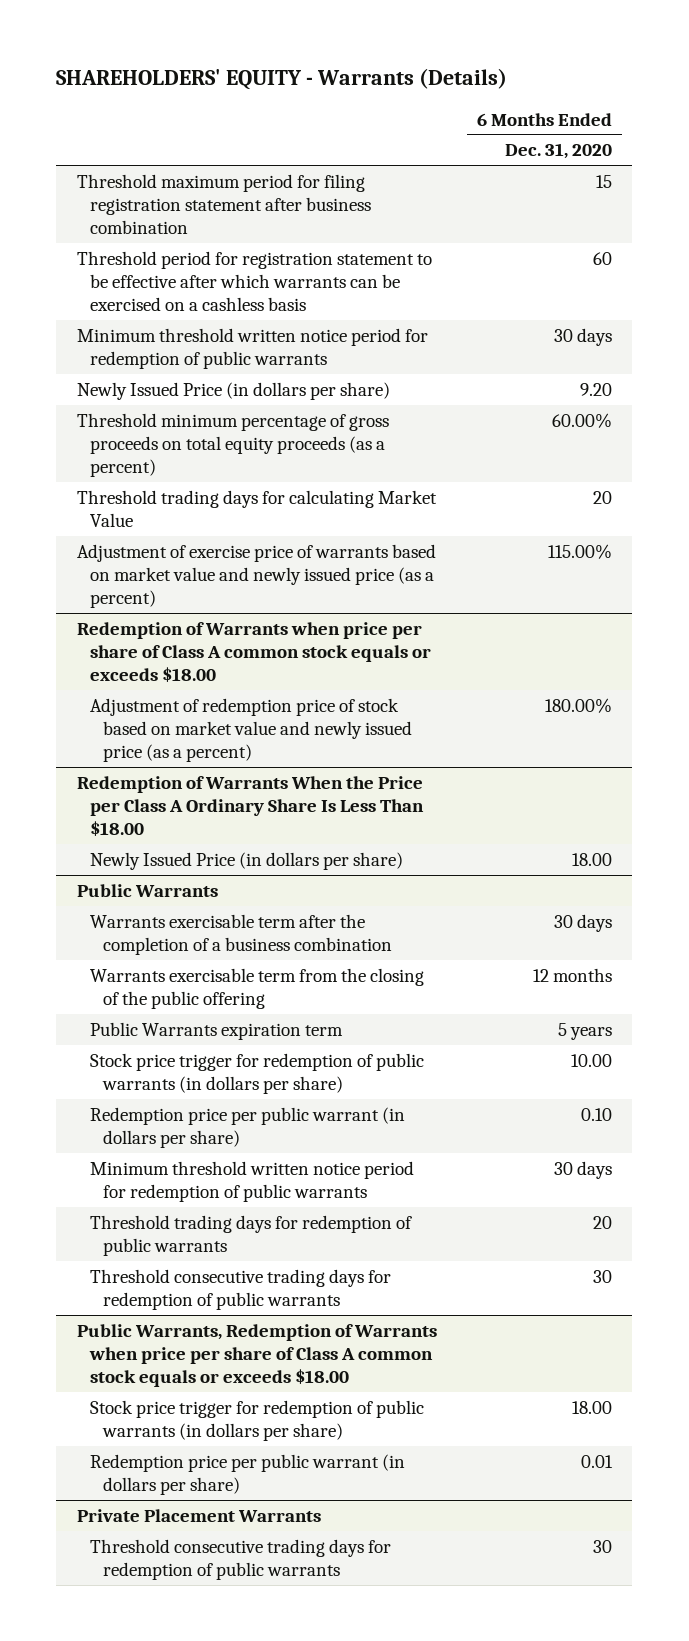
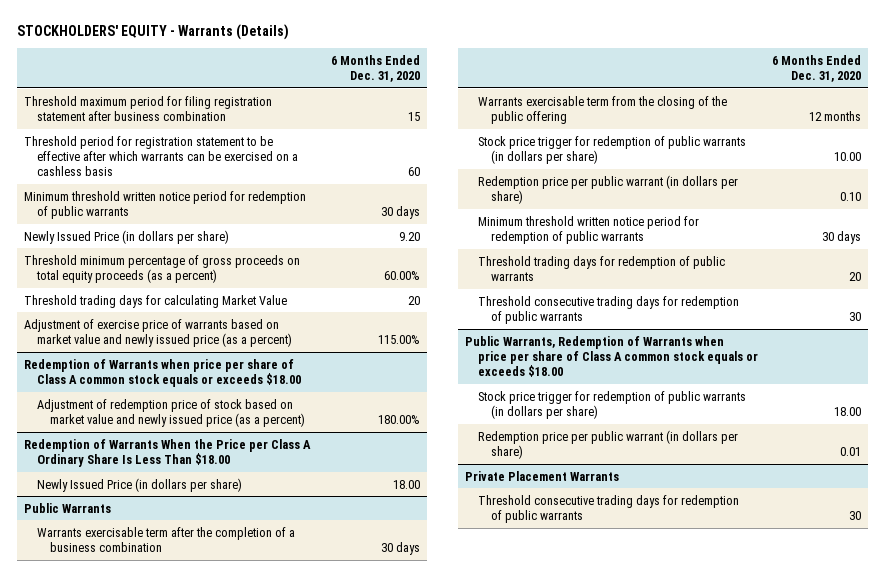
[56,68,508,91] SHAREHOLDERS' EQUITY - Warrants (Details) -> [16,23,289,40] STOCKHOLDERS' EQUITY - Warrants (Details)
[89,1021,343,1040] Public Warrants expiration term -> none

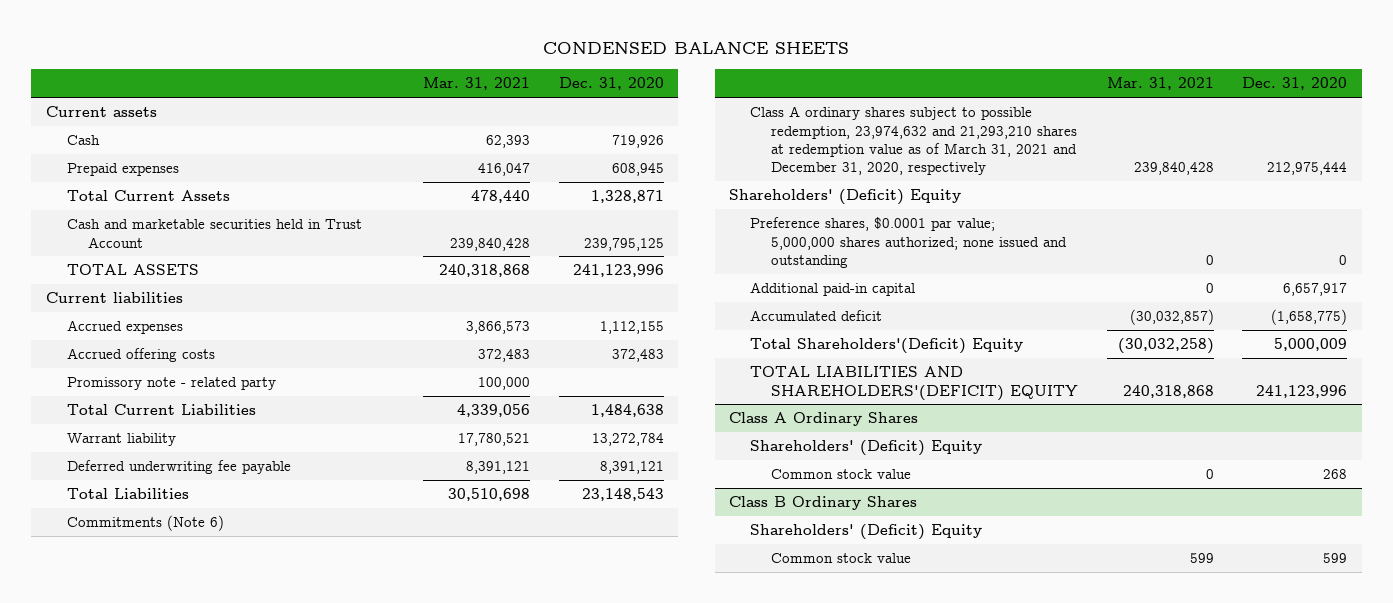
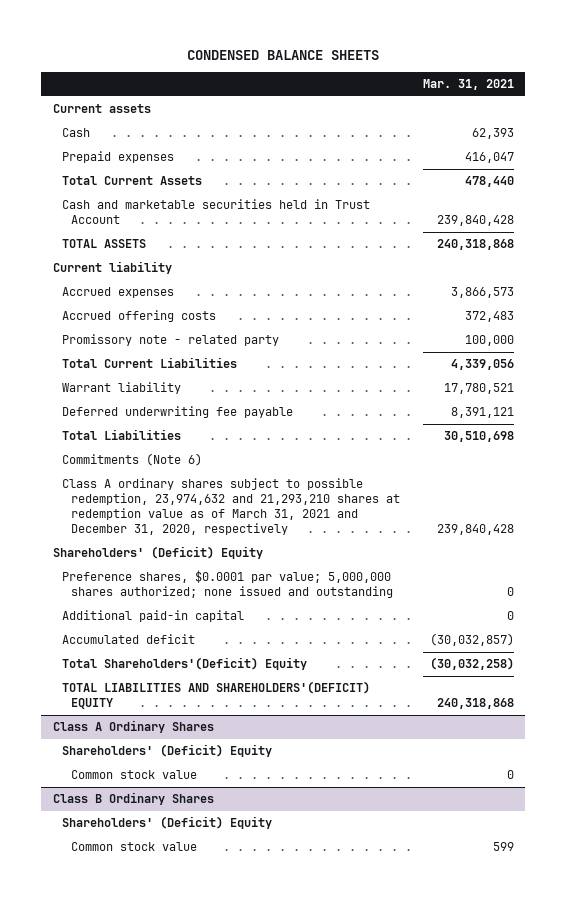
[558,77,664,91] Dec. 31, 2020 -> none
[45,292,183,304] Current liabilities -> [52,261,172,275] Current liability

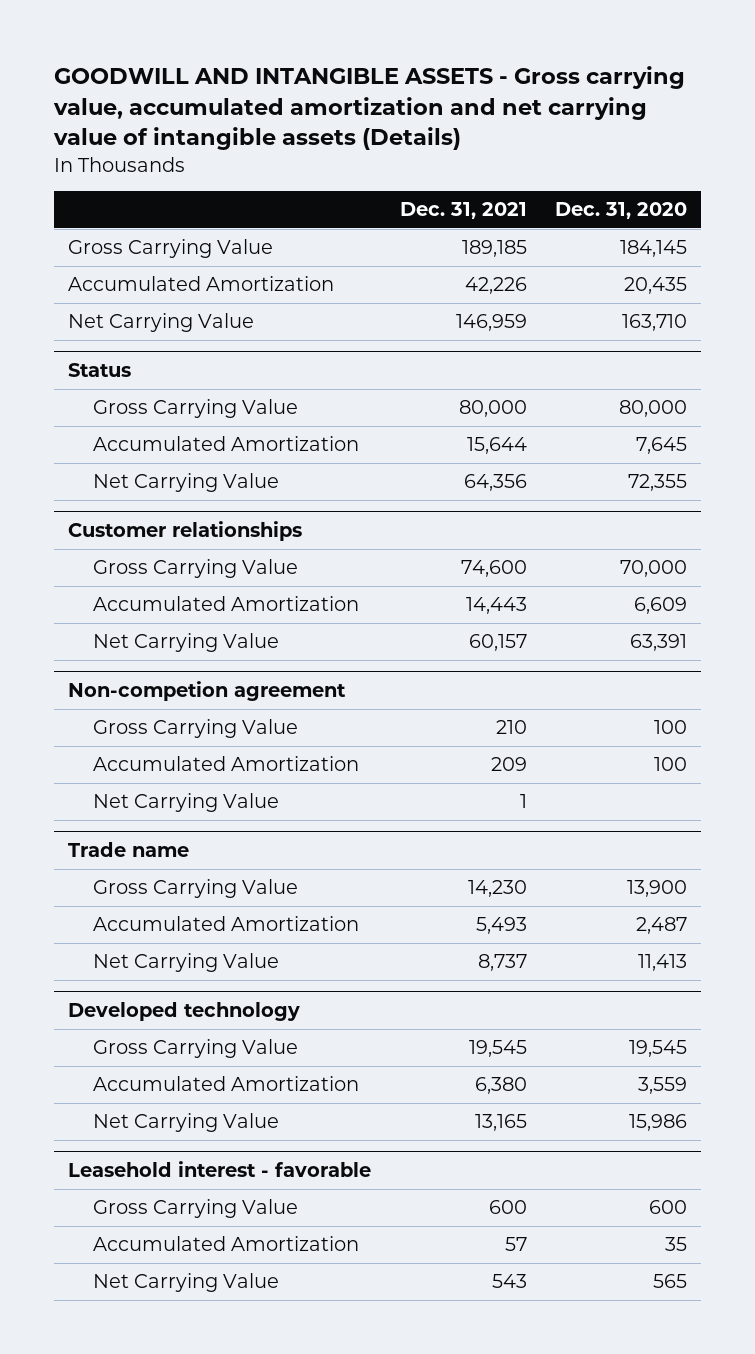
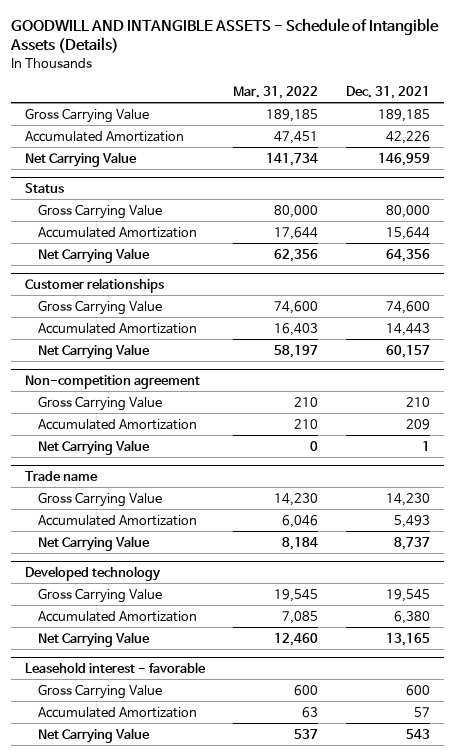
[52,66,685,151] GOODWILL AND INTANGIBLE ASSETS - Gross carrying value, accumulated amortization and net carrying value of intangible assets (Details) -> [10,17,440,54] GOODWILL AND INTANGIBLE ASSETS - Schedule of Intangible Assets (Details)
[555,202,688,220] Dec. 31, 2020 -> none
none -> [233,85,319,99] Mar. 31, 2022
[68,681,347,702] Non-competion agreement -> [25,374,201,389] Non-competition agreement

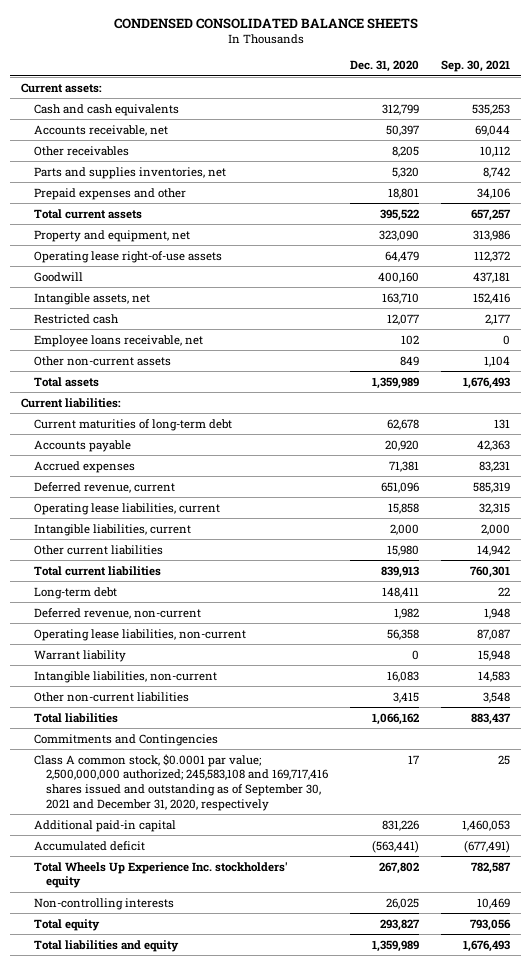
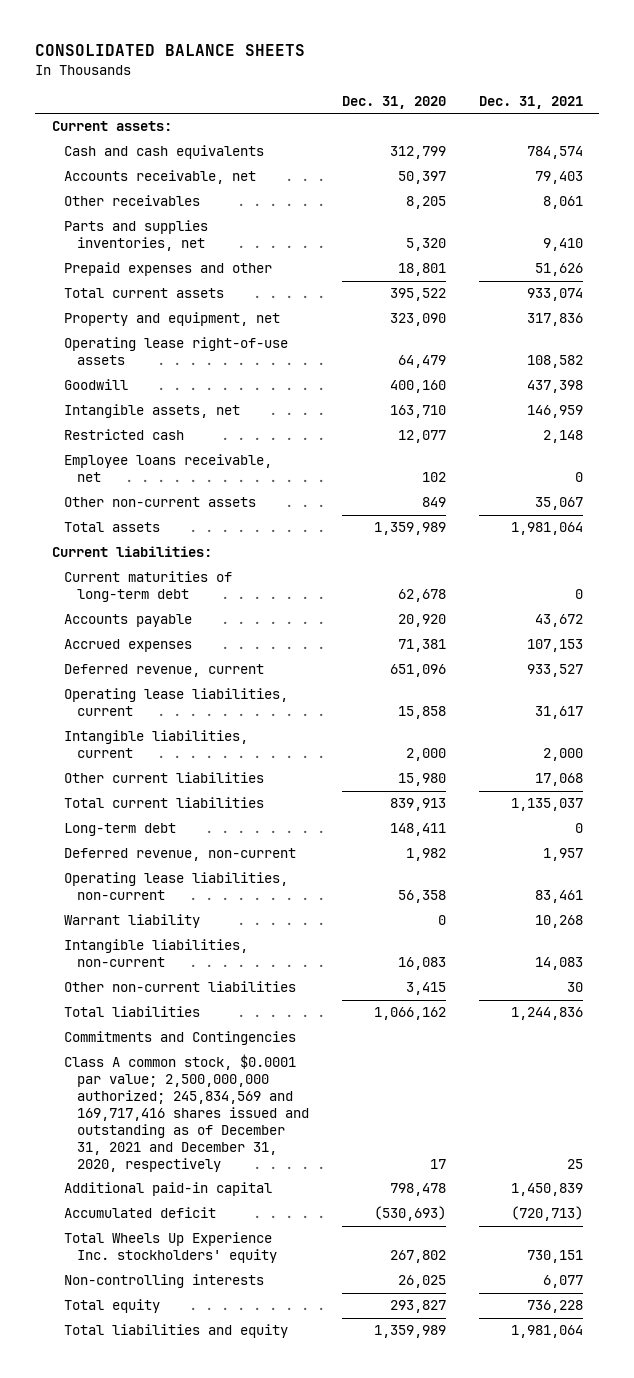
[113,17,418,29] CONDENSED CONSOLIDATED BALANCE SHEETS -> [35,44,306,57] CONSOLIDATED BALANCE SHEETS
[441,60,511,73] Sep. 30, 2021 -> none
none -> [478,95,583,109] Dec. 31, 2021
[33,753,329,811] Class A common stock, $0.0001 par value; 2,500,000,000 authorized; 245,583,108 and 169,717,416 shares issued and outstanding as of September 30, 2021 and December 31, 2020, respectively -> [64,1054,309,1172] Class A common stock, $0.0001 par value; 2,500,000,000 authorized; 245,834,569 and 169,717,416 shares issued and outstanding as of December 31, 2021 and December 31, 2020, respectively
[382,819,420,831] 831,226 -> [389,1183,446,1197] 798,478
[372,839,420,853] (563,441) -> [373,1206,446,1222] (530,693)

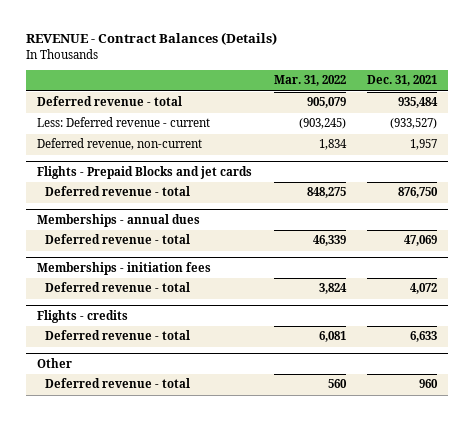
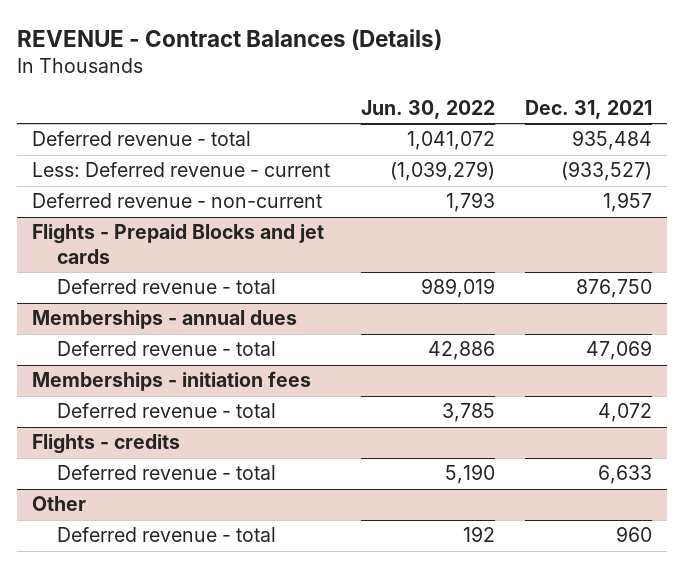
[273,75,346,87] Mar. 31, 2022 -> none
none -> [360,100,495,120] Jun. 30, 2022
[36,138,202,151] Deferred revenue, non-current -> [31,193,322,209] Deferred revenue - non-current

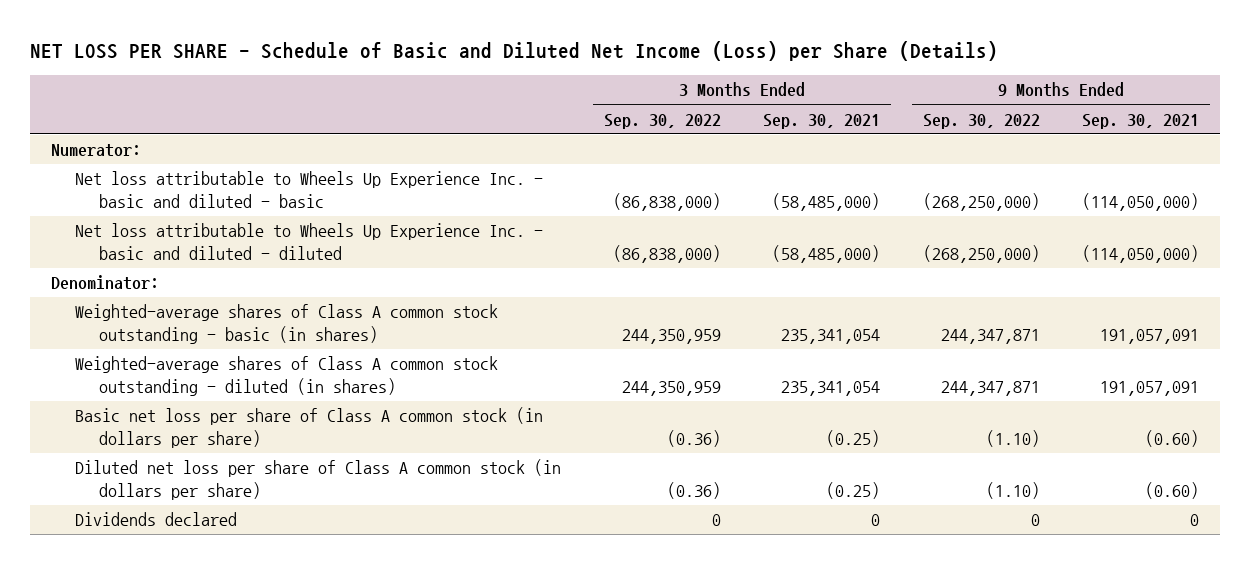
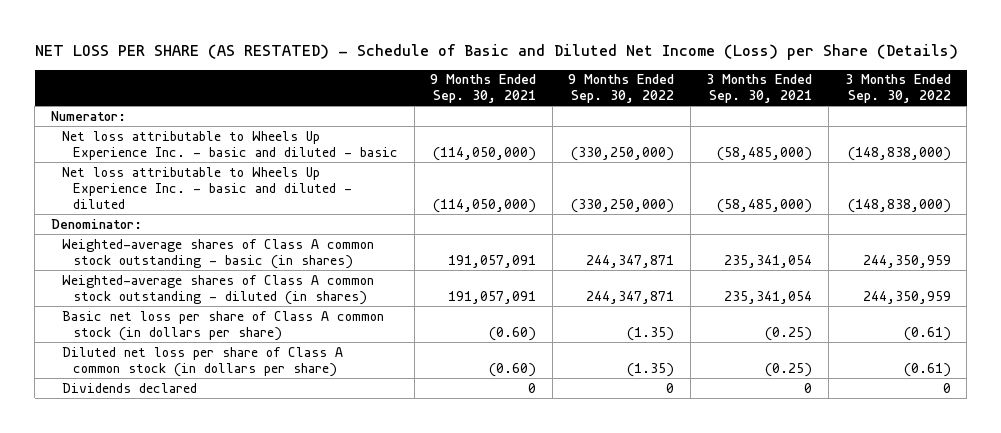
[29,41,998,62] NET LOSS PER SHARE - Schedule of Basic and Diluted Net Income (Loss) per Share (Details) -> [34,43,958,60] NET LOSS PER SHARE (AS RESTATED) - Schedule of Basic and Diluted Net Income (Loss) per Share (Details)
[612,192,721,211] (86,838,000) -> [847,146,951,161] (148,838,000)
[922,192,1040,211] (268,250,000) -> [571,146,675,161] (330,250,000)
[612,244,721,263] (86,838,000) -> [847,198,951,213] (148,838,000)
[922,244,1040,263] (268,250,000) -> [571,198,675,213] (330,250,000)
[666,429,721,447] (0.36) -> [903,326,951,341] (0.61)
[985,429,1040,447] (1.10) -> [627,326,675,341] (1.35)
[666,481,721,499] (0.36) -> [903,362,951,377] (0.61)
[985,481,1040,499] (1.10) -> [627,362,675,377] (1.35)

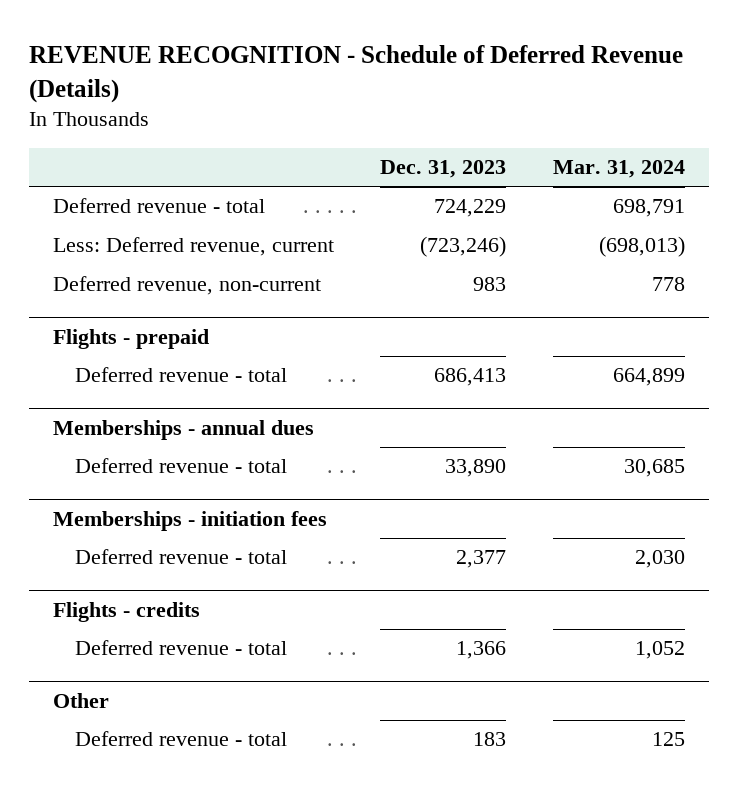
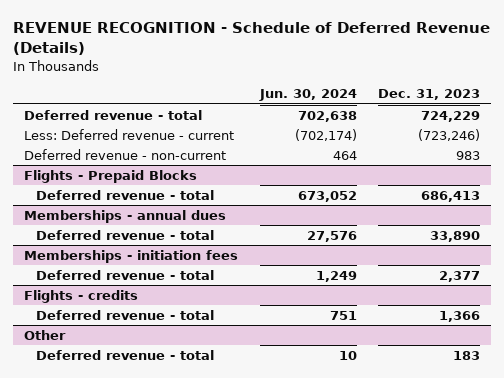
[553,160,686,179] Mar. 31, 2024 -> none
none -> [258,89,357,102] Jun. 30, 2024
[52,237,334,257] Less: Deferred revenue, current -> [24,128,235,140] Less: Deferred revenue - current
[52,276,321,296] Deferred revenue, non-current -> [24,148,227,160] Deferred revenue - non-current
[52,329,209,350] Flights - prepaid -> [24,169,198,183] Flights - Prepaid Blocks

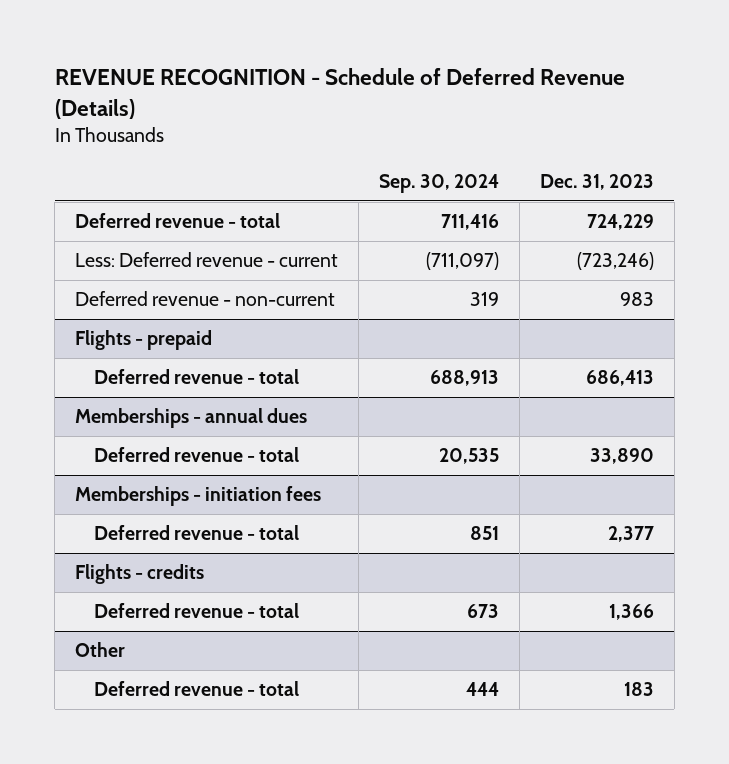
[258,89,357,102] Jun. 30, 2024 -> none
none -> [378,174,499,194] Sep. 30, 2024
[24,169,198,183] Flights - Prepaid Blocks -> [75,330,213,351] Flights - prepaid

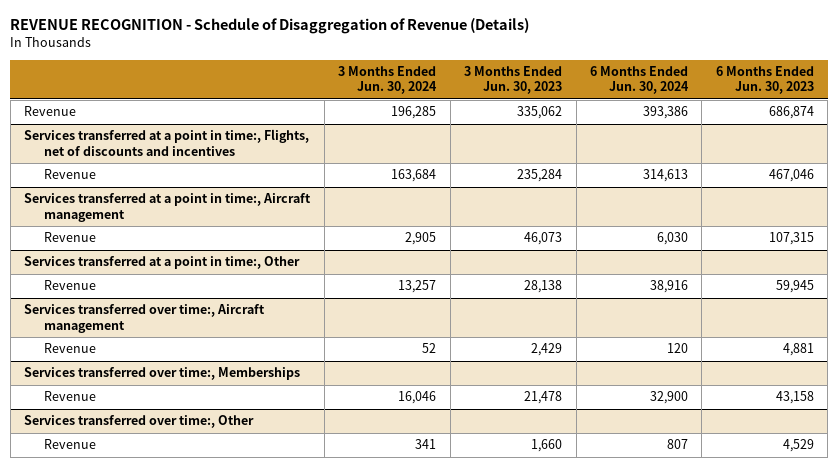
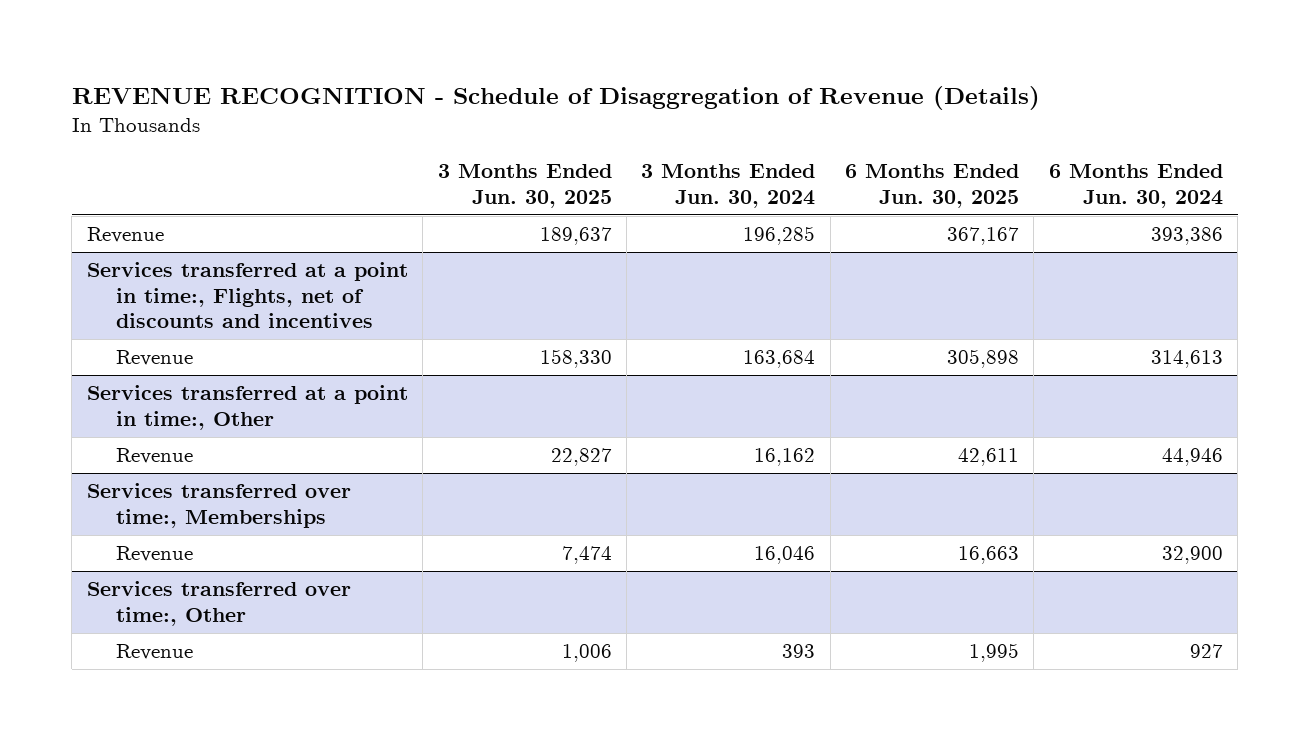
[464,66,563,95] 3 Months Ended Jun. 30, 2023 -> none
[715,66,814,95] 6 Months Ended Jun. 30, 2023 -> none
none -> [437,164,612,208] 3 Months Ended Jun. 30, 2025
none -> [844,164,1019,208] 6 Months Ended Jun. 30, 2025
[24,193,312,222] Services transferred at a point in time:, Aircraft management -> none
[44,232,97,243] Revenue -> none
[24,304,266,333] Services transferred over time:, Aircraft management -> none
[44,343,97,354] Revenue -> none
[398,280,437,294] 13,257 -> [754,448,816,467] 16,162
[650,280,689,294] 38,916 -> [1161,448,1223,467] 44,946
[415,439,437,450] 341 -> [782,644,816,659] 393
[667,439,689,450] 807 -> [1189,644,1223,659] 927

